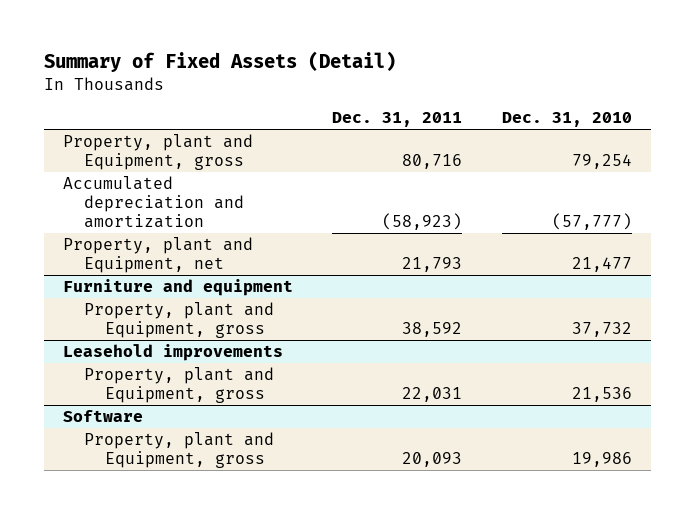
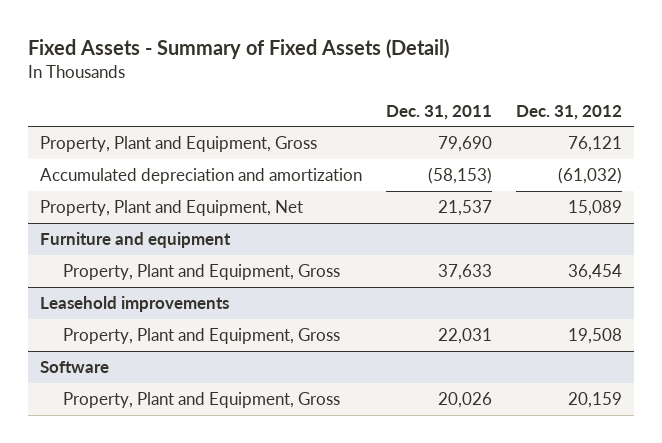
[43,51,396,73] Summary of Fixed Assets (Detail) -> [28,38,450,59] Fixed Assets - Summary of Fixed Assets (Detail)
[501,112,632,128] Dec. 31, 2010 -> none
none -> [516,104,623,120] Dec. 31, 2012
[63,134,254,171] Property, plant and Equipment, gross -> [40,135,318,152] Property, Plant and Equipment, Gross
[402,154,463,170] 80,716 -> [438,135,493,152] 79,690
[382,212,463,230] (58,923) -> [428,166,493,184] (58,153)
[63,237,254,274] Property, plant and Equipment, net -> [40,199,304,216] Property, Plant and Equipment, Net
[402,257,463,273] 21,793 -> [438,199,493,216] 21,537
[84,302,275,339] Property, plant and Equipment, gross -> [62,263,340,280] Property, Plant and Equipment, Gross
[402,322,463,338] 38,592 -> [438,263,493,280] 37,633
[84,367,275,404] Property, plant and Equipment, gross -> [62,327,340,344] Property, Plant and Equipment, Gross
[84,432,275,469] Property, plant and Equipment, gross -> [62,391,340,408] Property, Plant and Equipment, Gross
[402,452,463,468] 20,093 -> [438,391,493,408] 20,026

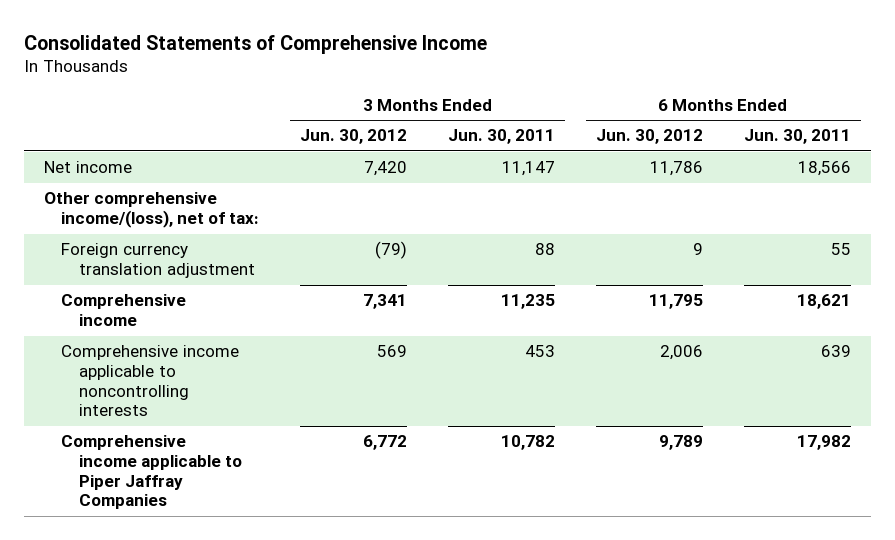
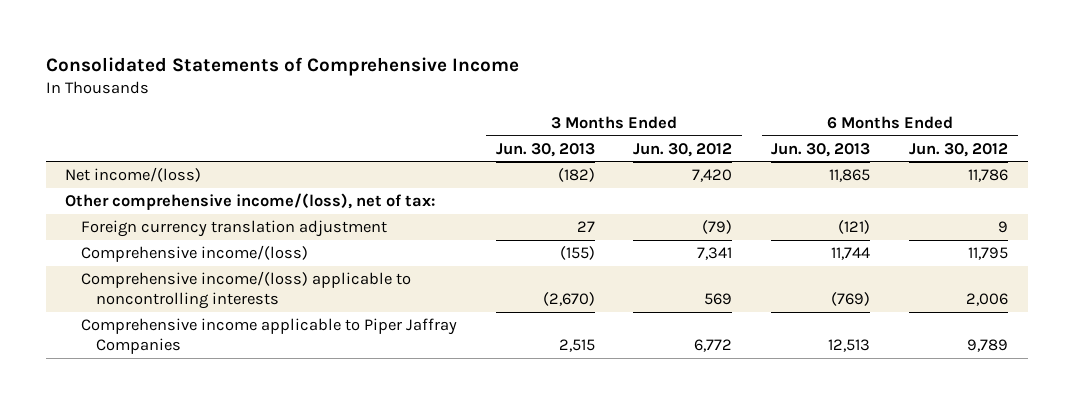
[448,129,556,145] Jun. 30, 2011 -> none
[743,129,851,145] Jun. 30, 2011 -> none
none -> [495,142,595,157] Jun. 30, 2013
none -> [771,142,871,157] Jun. 30, 2013
[44,161,133,174] Net income -> [65,167,202,183] Net income/(loss)
[61,294,187,327] Comprehensive income -> [80,245,308,263] Comprehensive income/(loss)
[61,345,240,417] Comprehensive income applicable to noncontrolling interests -> [80,271,411,310] Comprehensive income/(loss) applicable to noncontrolling interests

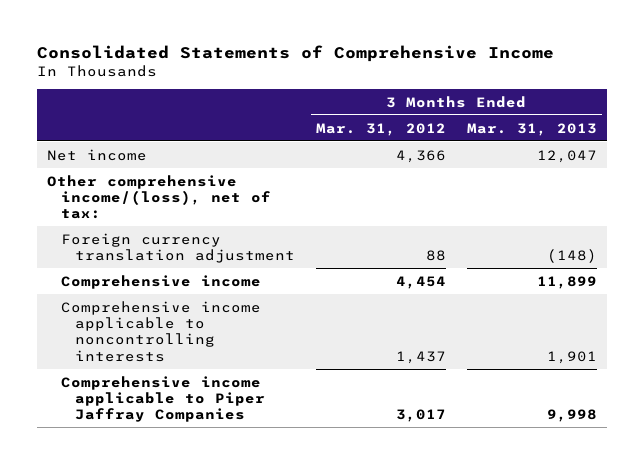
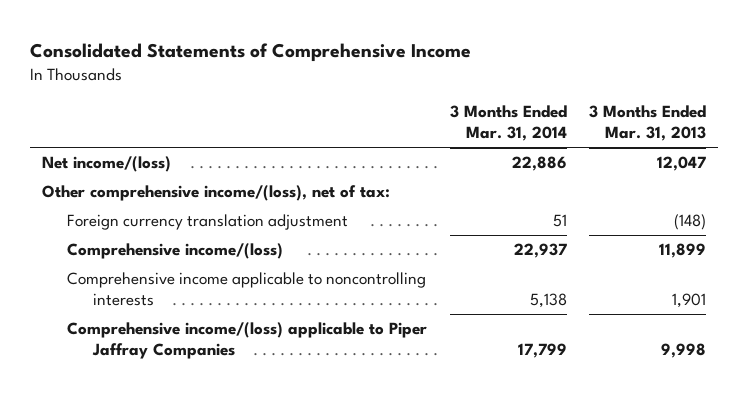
[315,122,446,136] Mar. 31, 2012 -> none
none -> [449,104,567,142] 3 Months Ended Mar. 31, 2014
[47,148,148,161] Net income -> [41,156,171,173] Net income/(loss)
[61,274,262,289] Comprehensive income -> [67,243,284,260] Comprehensive income/(loss)
[61,375,266,423] Comprehensive income applicable to Piper Jaffray Companies -> [67,322,428,360] Comprehensive income/(loss) applicable to Piper Jaffray Companies

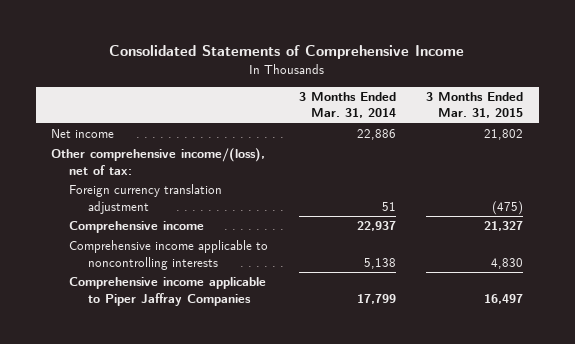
[589,104,707,142] 3 Months Ended Mar. 31, 2013 -> none
none -> [426,91,524,119] 3 Months Ended Mar. 31, 2015
[41,156,171,173] Net income/(loss) -> [51,129,115,139] Net income
[67,243,284,260] Comprehensive income/(loss) -> [69,221,205,234] Comprehensive income
[67,322,428,360] Comprehensive income/(loss) applicable to Piper Jaffray Companies -> [69,277,267,306] Comprehensive income applicable to Piper Jaffray Companies

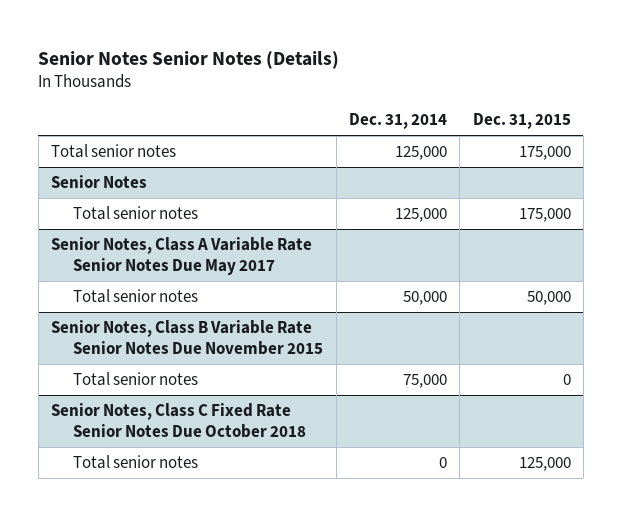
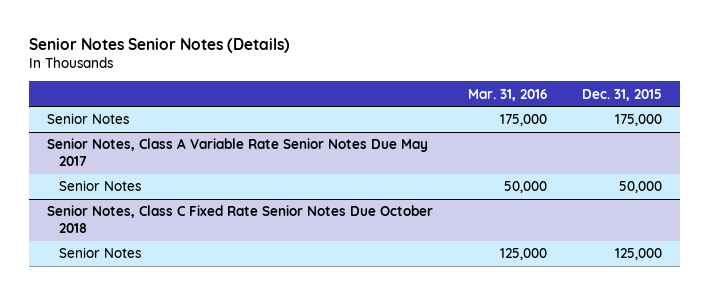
[348,113,447,130] Dec. 31, 2014 -> none
none -> [468,88,548,101] Mar. 31, 2016
[51,174,148,188] Senior Notes -> none
[73,205,199,220] Total senior notes -> none
[51,143,177,158] Total senior notes -> [46,113,129,125] Senior Notes
[51,319,324,356] Senior Notes, Class B Variable Rate Senior Notes Due November 2015 -> none
[73,371,199,386] Total senior notes -> none
[73,288,199,303] Total senior notes -> [58,180,141,192] Senior Notes
[73,454,199,469] Total senior notes -> [58,247,141,259] Senior Notes

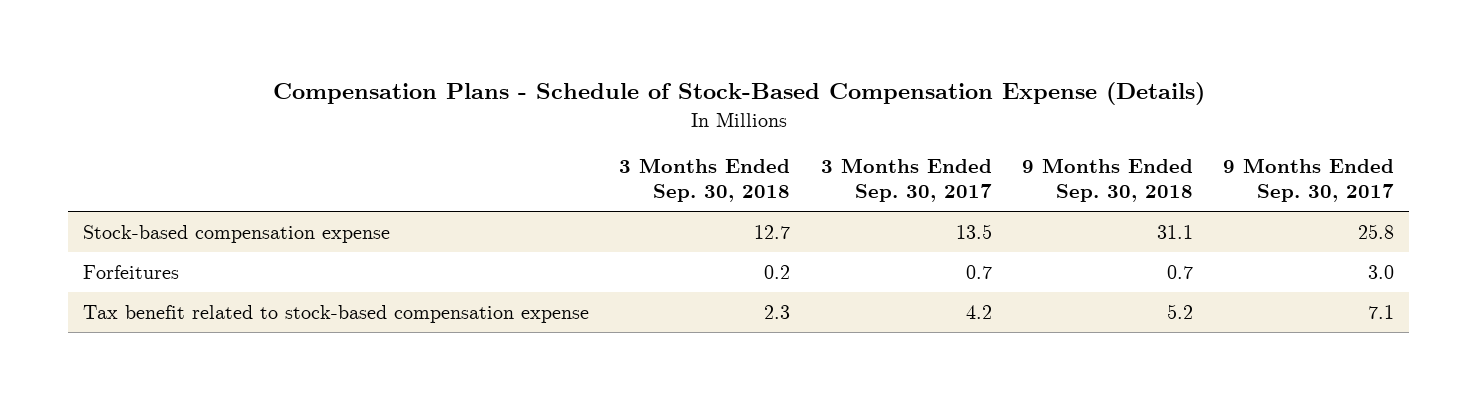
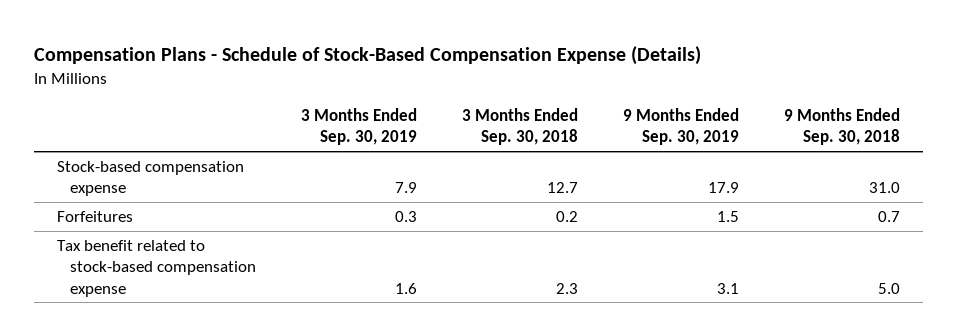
[820,158,992,203] 3 Months Ended Sep. 30, 2017 -> none
[1222,158,1394,203] 9 Months Ended Sep. 30, 2017 -> none
none -> [301,107,418,146] 3 Months Ended Sep. 30, 2019
none -> [623,107,740,146] 9 Months Ended Sep. 30, 2019
[1156,224,1193,239] 31.1 -> [869,182,901,194] 31.0
[1166,303,1193,319] 5.2 -> [878,282,901,294] 5.0

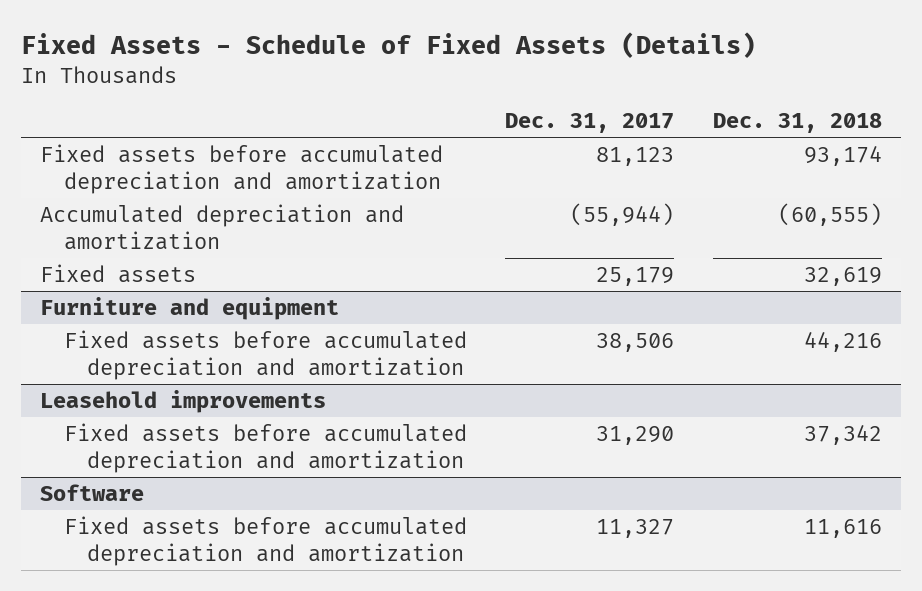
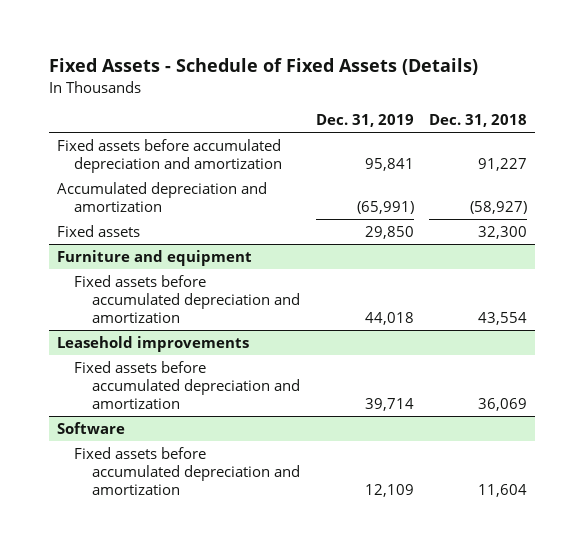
[505,113,675,134] Dec. 31, 2017 -> none
none -> [315,114,414,128] Dec. 31, 2019
[804,146,883,167] 93,174 -> [478,157,528,171] 91,227
[778,203,883,227] (60,555) -> [470,200,528,214] (58,927)
[804,267,883,287] 32,619 -> [478,225,528,239] 32,300
[804,332,883,353] 44,216 -> [478,312,528,326] 43,554
[804,425,883,446] 37,342 -> [478,398,528,412] 36,069
[804,519,883,539] 11,616 -> [478,484,528,498] 11,604

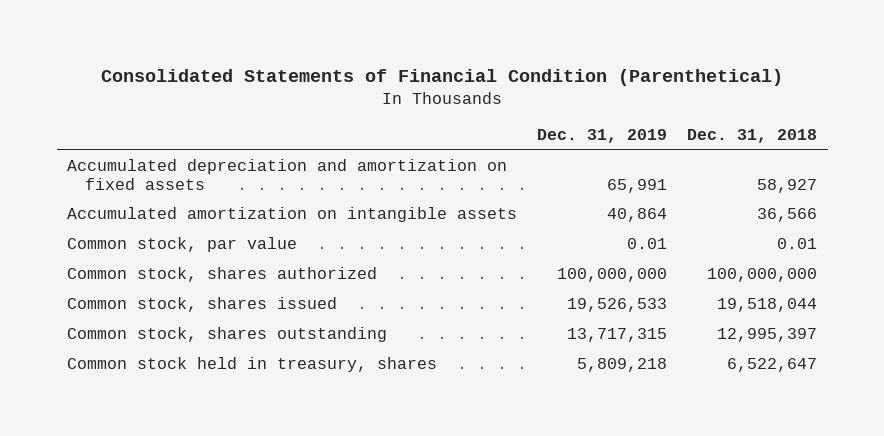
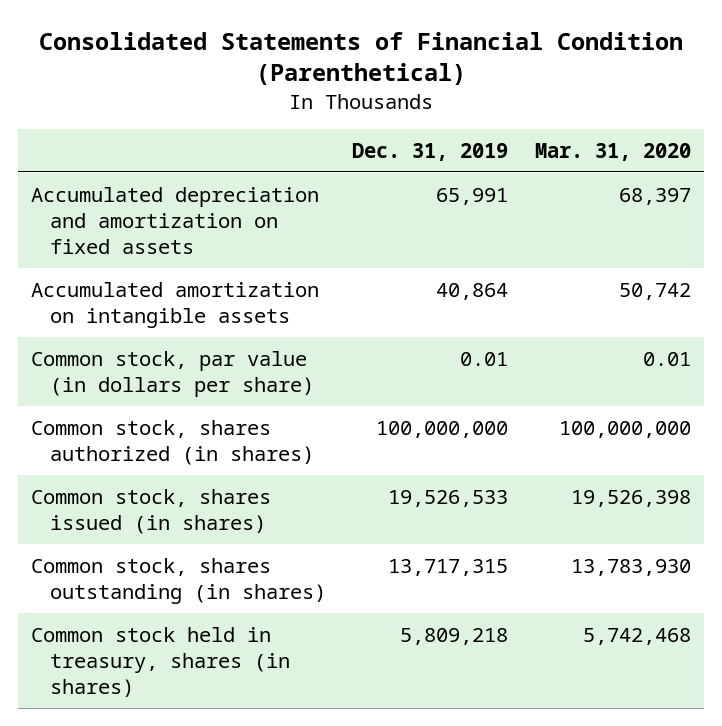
[687,129,818,144] Dec. 31, 2018 -> none
none -> [534,142,691,161] Mar. 31, 2020
[66,237,297,253] Common stock, par value -> [31,350,314,397] Common stock, par value (in dollars per share)
[66,267,377,283] Common stock, shares authorized -> [31,419,314,465] Common stock, shares authorized (in shares)
[66,297,337,313] Common stock, shares issued -> [31,488,272,534] Common stock, shares issued (in shares)
[66,327,387,343] Common stock, shares outstanding -> [31,557,326,604] Common stock, shares outstanding (in shares)
[66,357,437,373] Common stock held in treasury, shares -> [31,626,290,698] Common stock held in treasury, shares (in shares)

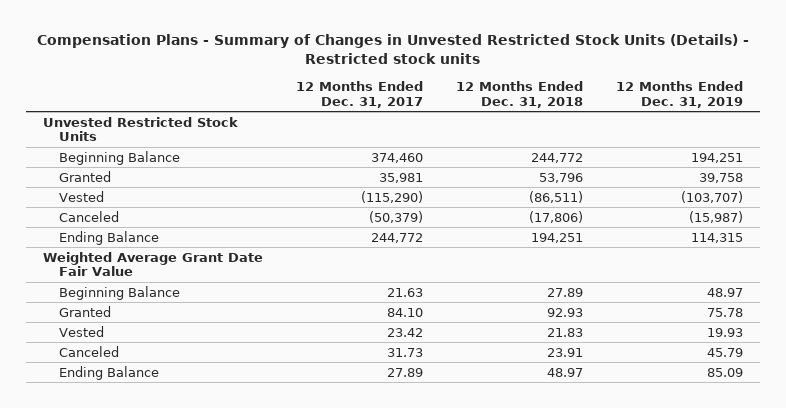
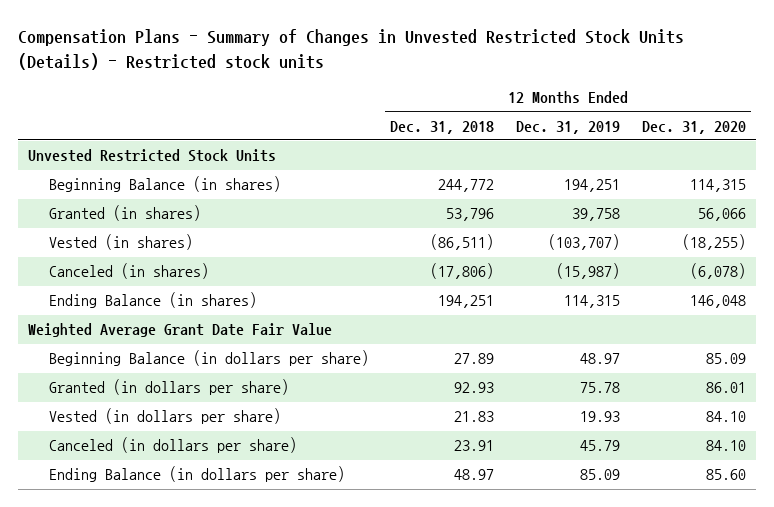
[295,81,423,108] 12 Months Ended Dec. 31, 2017 -> none
none -> [641,120,746,134] Dec. 31, 2020
[58,150,180,165] Beginning Balance -> [48,176,281,193] Beginning Balance (in shares)
[58,170,111,182] Granted -> [48,205,201,222] Granted (in shares)
[58,190,104,202] Vested -> [48,234,193,251] Vested (in shares)
[58,210,119,222] Canceled -> [48,263,209,280] Canceled (in shares)
[58,230,159,245] Ending Balance -> [48,292,257,309] Ending Balance (in shares)
[58,285,180,300] Beginning Balance -> [48,350,369,367] Beginning Balance (in dollars per share)
[58,305,111,317] Granted -> [48,379,289,396] Granted (in dollars per share)
[58,325,104,337] Vested -> [48,408,281,425] Vested (in dollars per share)
[58,345,119,357] Canceled -> [48,437,297,454] Canceled (in dollars per share)
[58,365,159,380] Ending Balance -> [48,466,345,483] Ending Balance (in dollars per share)

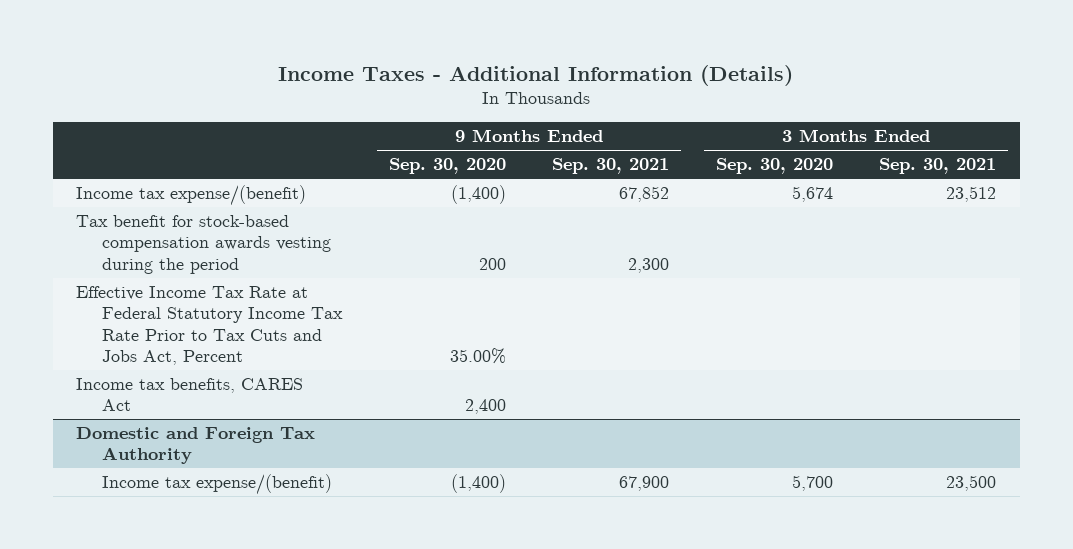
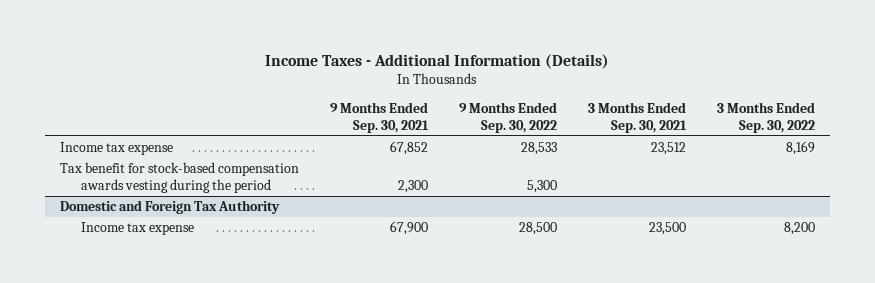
[388,158,506,175] Sep. 30, 2020 -> none
[715,158,833,175] Sep. 30, 2020 -> none
none -> [458,102,557,133] 9 Months Ended Sep. 30, 2022
none -> [716,102,815,133] 3 Months Ended Sep. 30, 2022
[76,185,307,207] Income tax expense/(benefit) -> [60,142,174,156] Income tax expense
[76,286,344,366] Effective Income Tax Rate at Federal Statutory Income Tax Rate Prior to Tax Cuts and Jobs Act, Percent -> none
[76,378,304,412] Income tax benefits, CARES Act -> none
[102,474,333,496] Income tax expense/(benefit) -> [80,222,194,236] Income tax expense

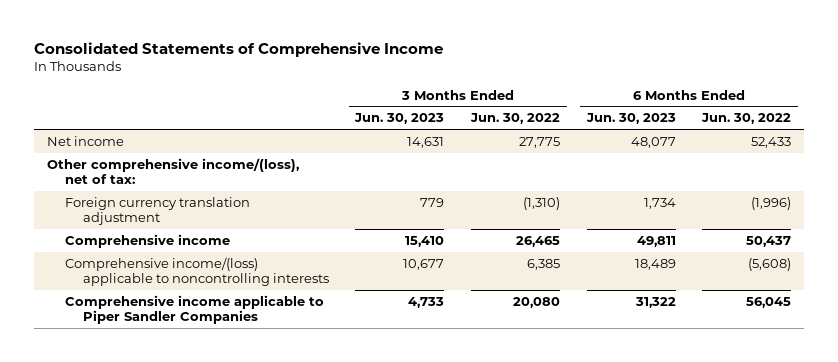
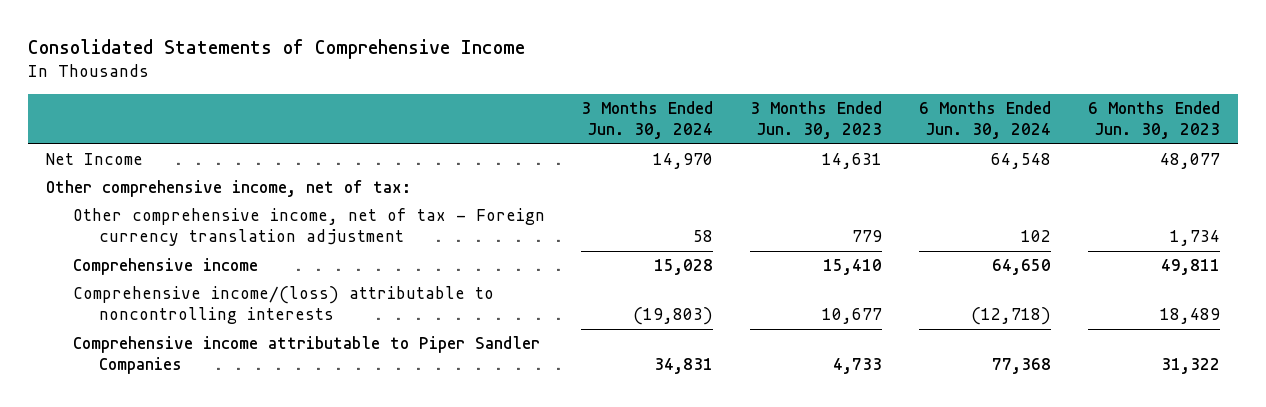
[469,113,560,125] Jun. 30, 2022 -> none
[701,113,792,125] Jun. 30, 2022 -> none
none -> [581,100,714,140] 3 Months Ended Jun. 30, 2024
none -> [918,100,1051,140] 6 Months Ended Jun. 30, 2024
[46,135,124,146] Net income -> [45,153,143,166] Net Income
[46,157,299,184] Other comprehensive income/(loss), net of tax: -> [45,180,411,198] Other comprehensive income, net of tax:
[64,196,250,225] Foreign currency translation adjustment -> [72,208,545,247] Other comprehensive income, net of tax - Foreign currency translation adjustment
[64,256,329,286] Comprehensive income/(loss) applicable to noncontrolling interests -> [72,286,494,325] Comprehensive income/(loss) attributable to noncontrolling interests
[64,294,324,324] Comprehensive income applicable to Piper Sandler Companies -> [72,336,540,375] Comprehensive income attributable to Piper Sandler Companies

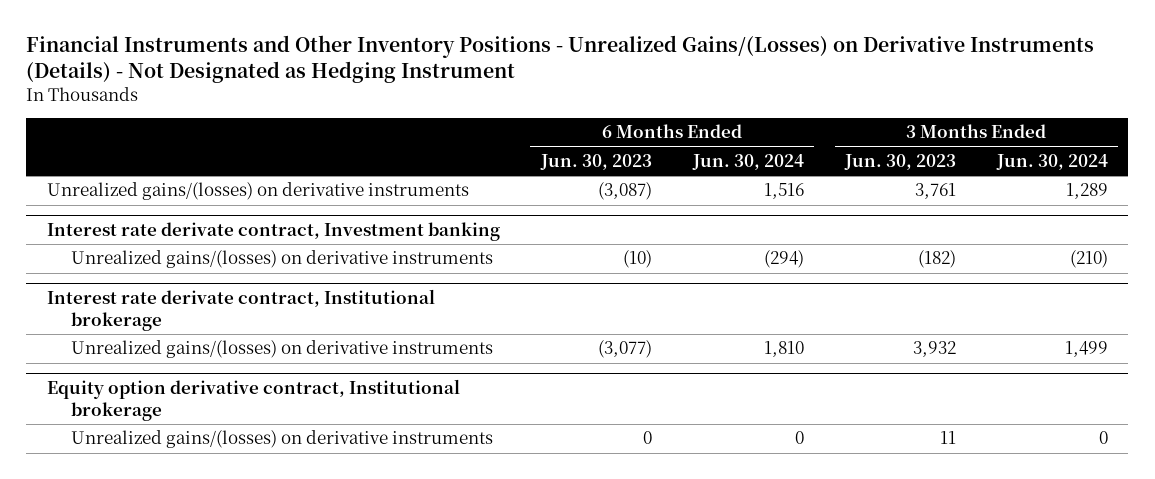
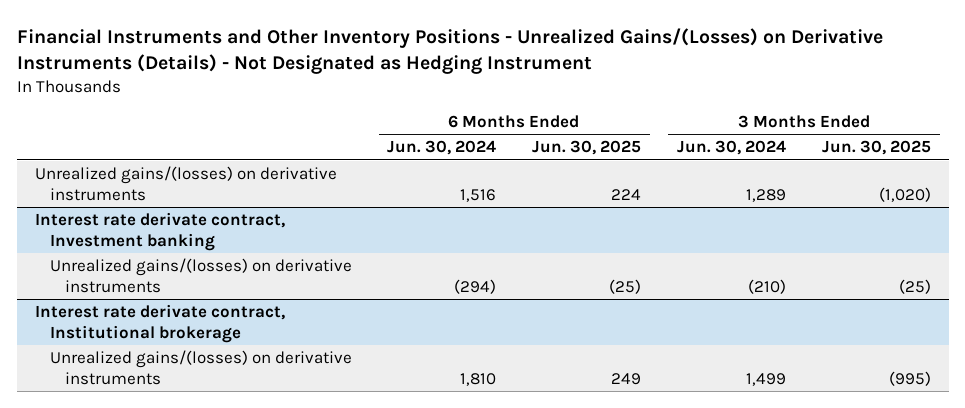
[539,154,652,171] Jun. 30, 2023 -> none
[843,154,956,171] Jun. 30, 2023 -> none
none -> [532,140,642,156] Jun. 30, 2025
none -> [821,140,931,156] Jun. 30, 2025
[46,379,460,421] Equity option derivative contract, Institutional brokerage -> none
[70,430,493,449] Unrealized gains/(losses) on derivative instruments -> none

